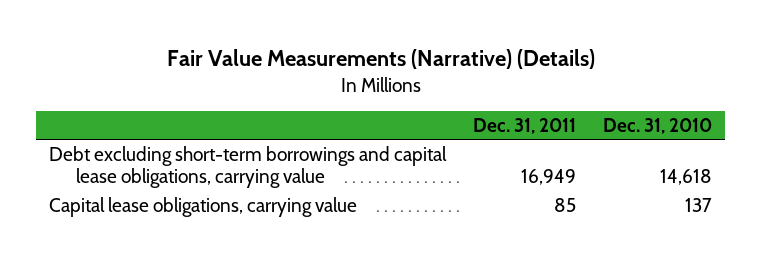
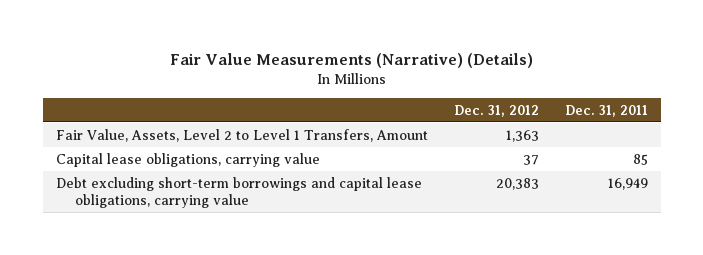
[602,117,712,134] Dec. 31, 2010 -> none
none -> [453,104,539,117] Dec. 31, 2012
none -> [55,128,428,142] Fair Value, Assets, Level 2 to Level 1 Transfers, Amount
[49,145,448,189] Debt excluding short-term borrowings and capital lease obligations, carrying value -> [55,176,422,208] Debt excluding short-term borrowings and capital lease obligations, carrying value

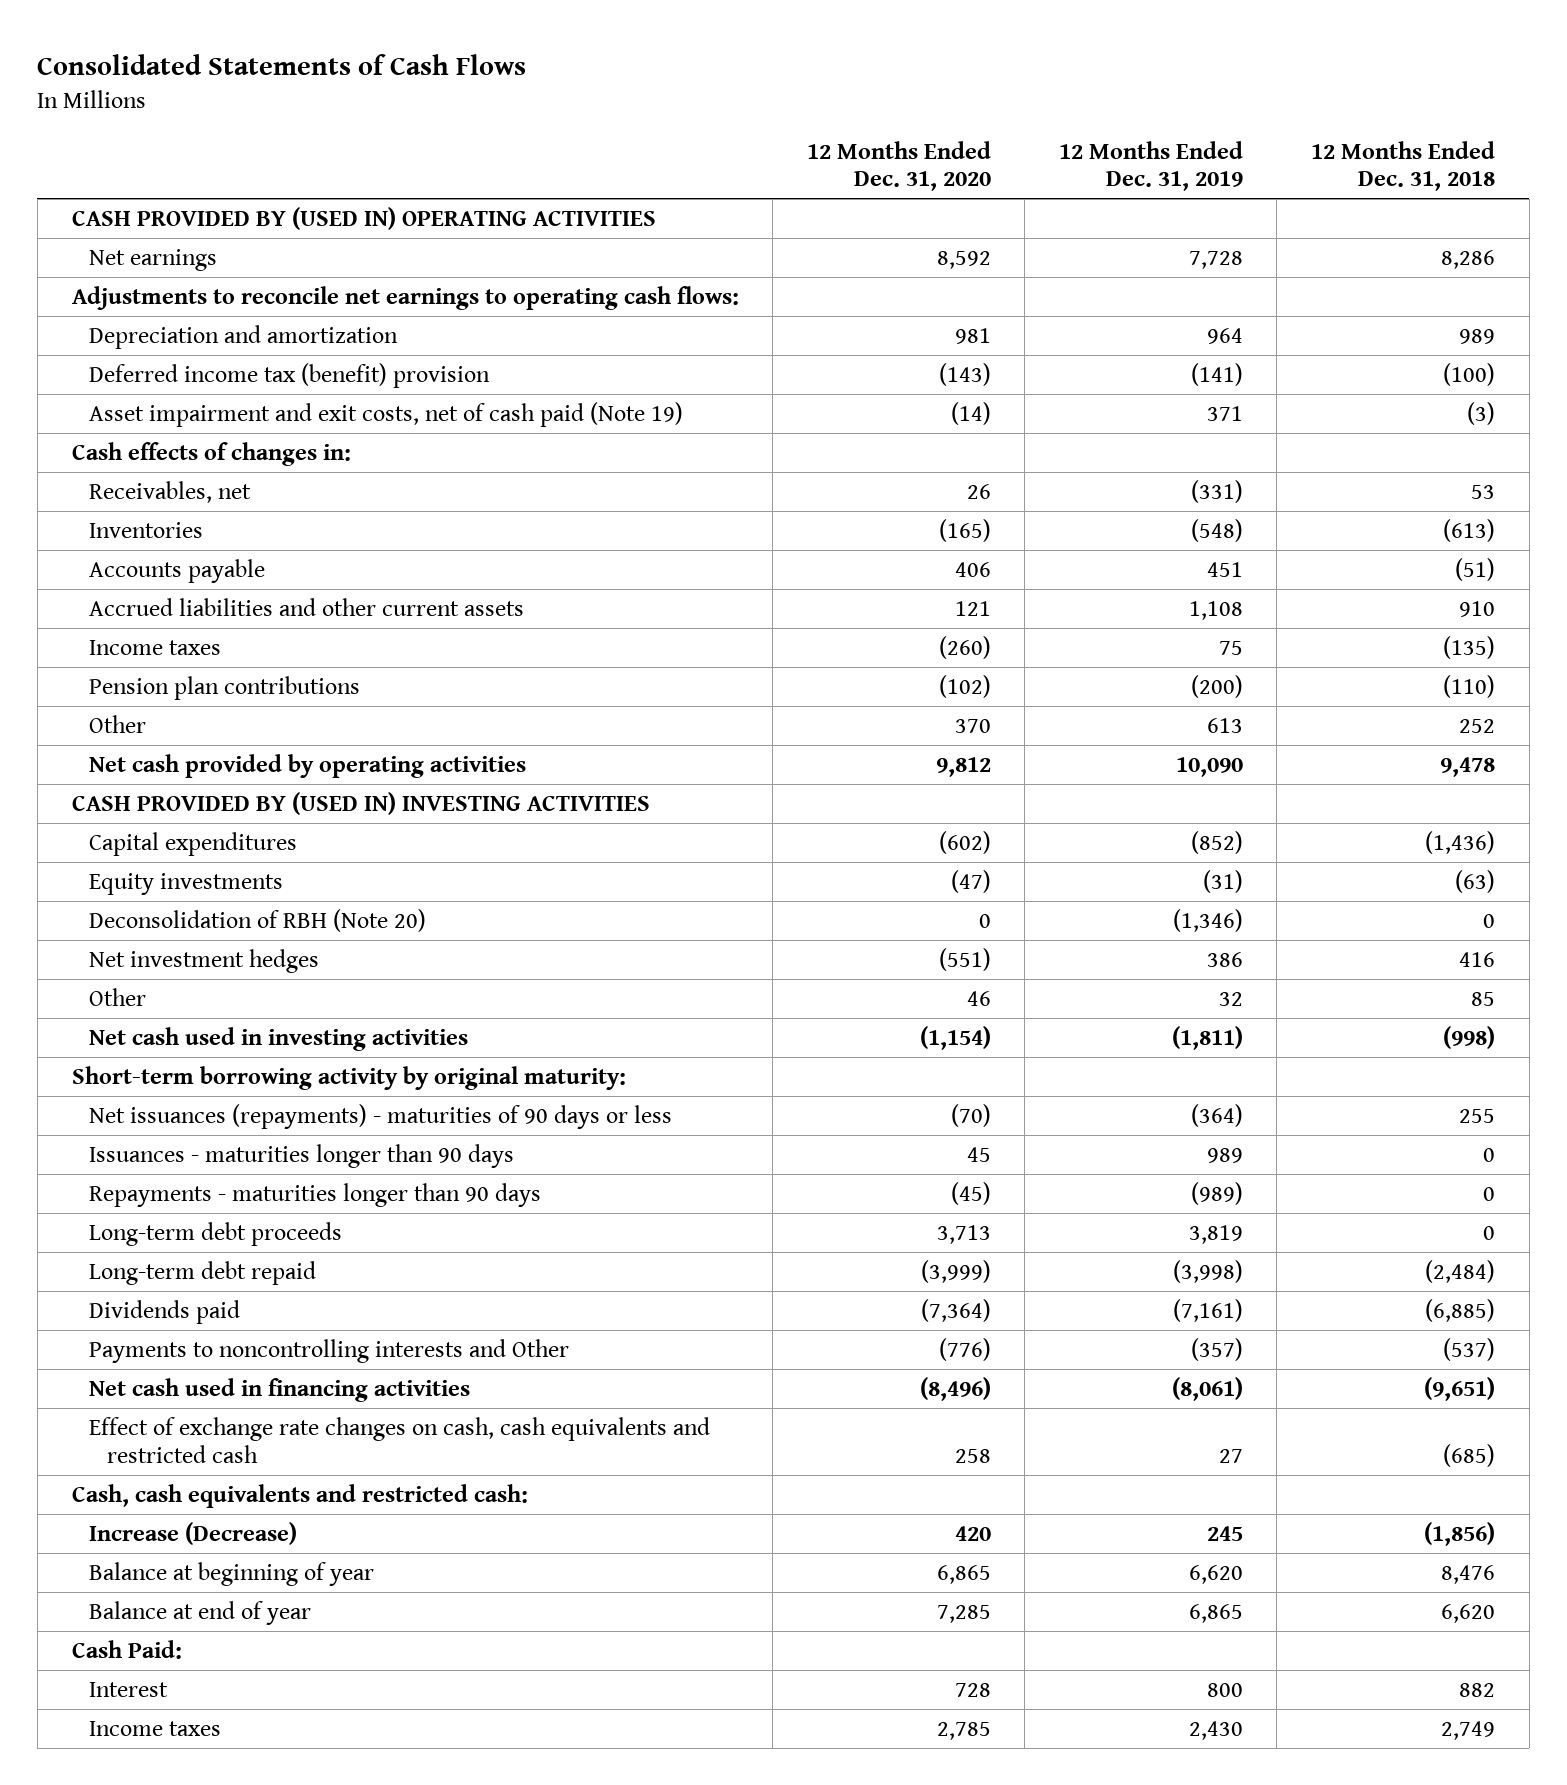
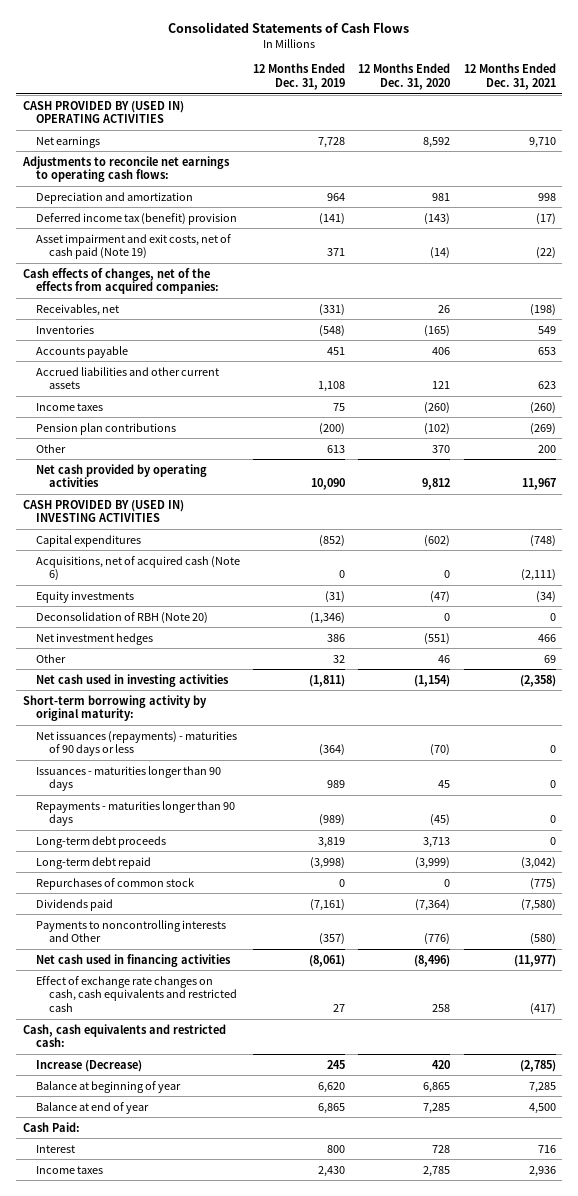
[1311,140,1496,192] 12 Months Ended Dec. 31, 2018 -> none
none -> [463,63,556,91] 12 Months Ended Dec. 31, 2021
[71,441,351,466] Cash effects of changes in: -> [22,267,219,295] Cash effects of changes, net of the effects from acquired companies:
none -> [35,555,240,582] Acquisitions, net of acquired cash (Note 6)
none -> [35,877,194,890] Repurchases of common stock

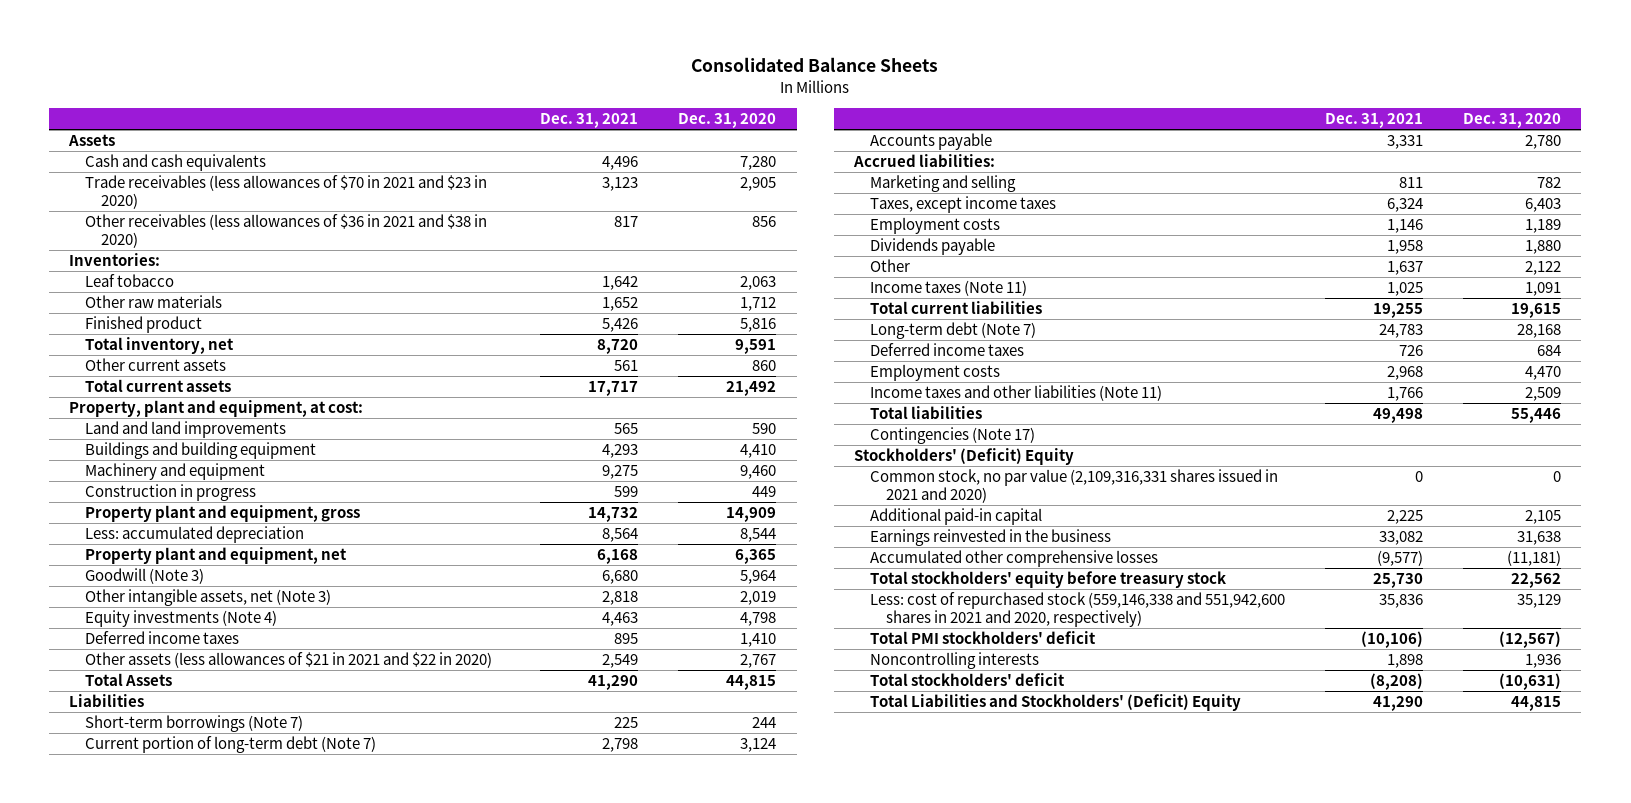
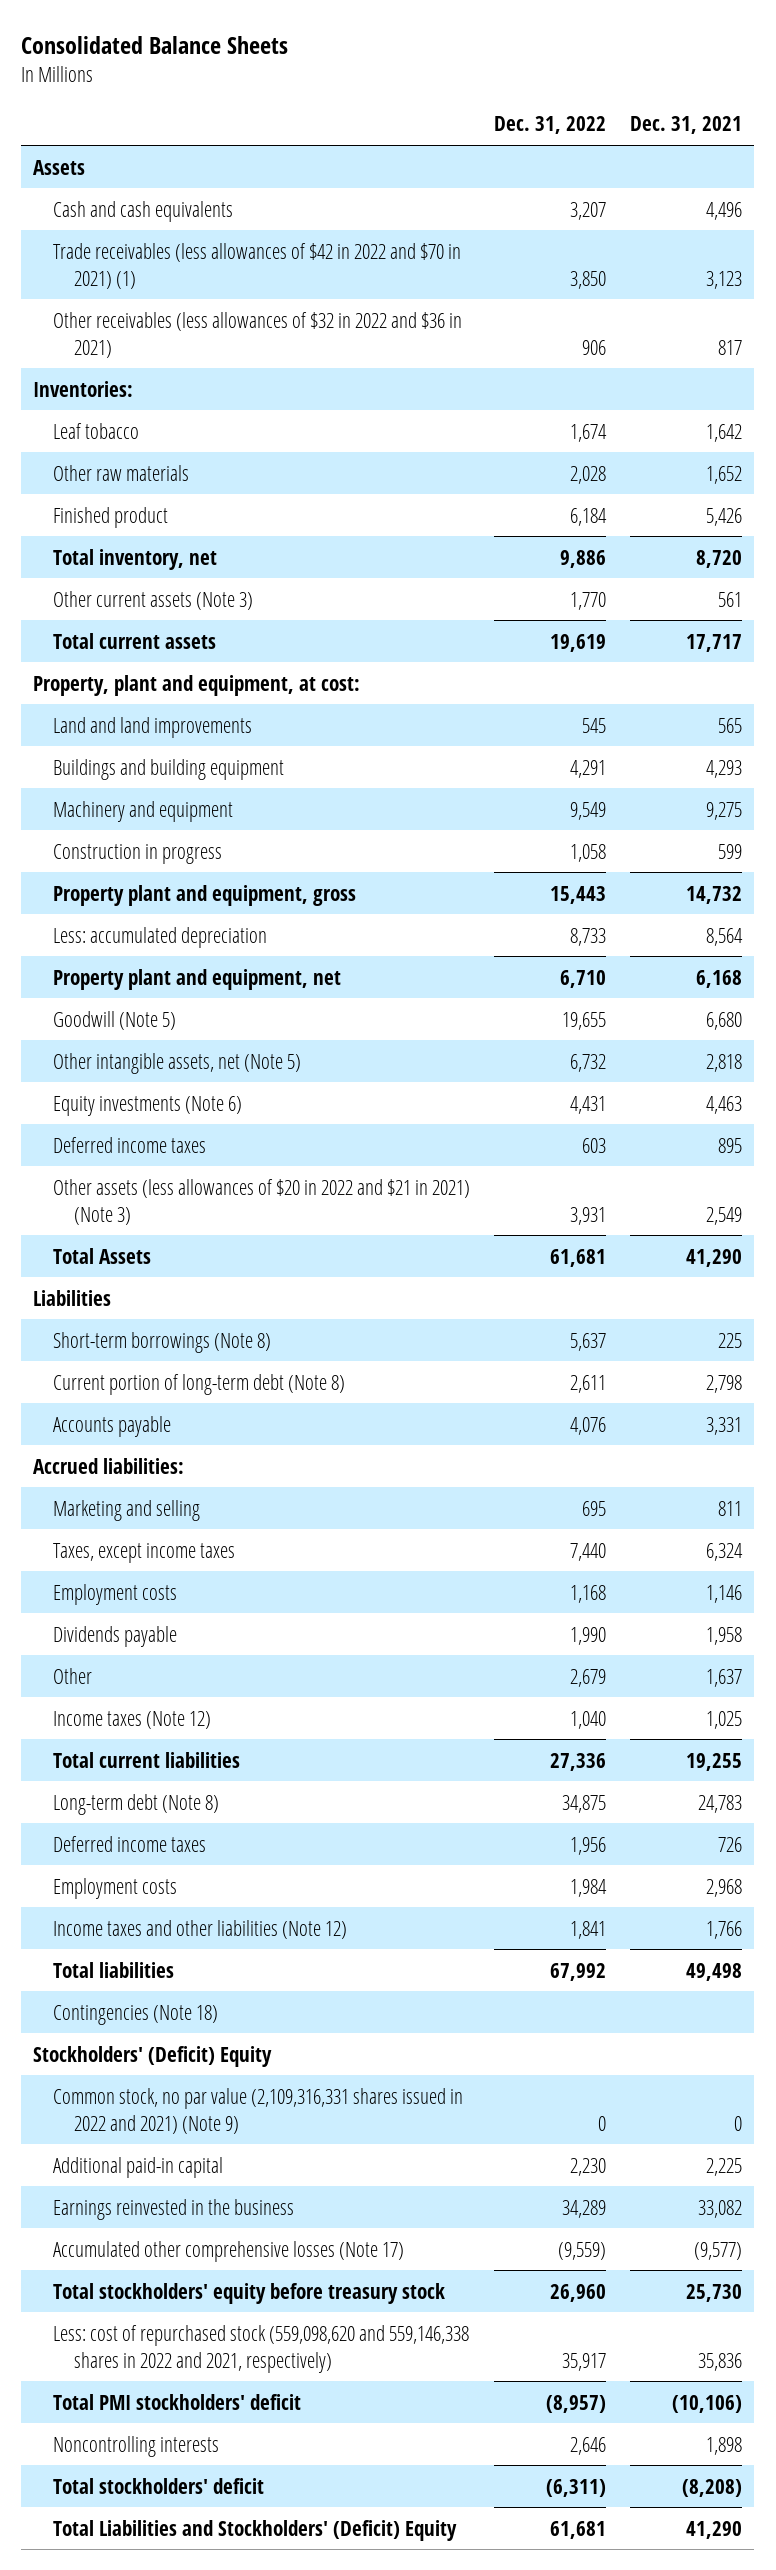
[678,112,777,128] Dec. 31, 2020 -> none
none -> [494,116,607,135] Dec. 31, 2022
[85,175,488,209] Trade receivables (less allowances of $70 in 2021 and $23 in 2020) -> [53,242,462,289] Trade receivables (less allowances of $42 in 2022 and $70 in 2021) (1)
[85,214,488,248] Other receivables (less allowances of $36 in 2021 and $38 in 2020) -> [53,311,463,358] Other receivables (less allowances of $32 in 2022 and $36 in 2021)
[85,358,227,372] Other current assets -> [53,590,254,610] Other current assets (Note 3)
[85,568,205,585] Goodwill (Note 3) -> [53,1010,177,1030] Goodwill (Note 5)
[85,589,332,607] Other intangible assets, net (Note 3) -> [53,1052,302,1074] Other intangible assets, net (Note 5)
[85,610,278,628] Equity investments (Note 4) -> [53,1095,243,1116] Equity investments (Note 6)
[85,652,493,669] Other assets (less allowances of $21 in 2021 and $22 in 2020) -> [53,1178,471,1225] Other assets (less allowances of $20 in 2022 and $21 in 2021) (Note 3)
[85,715,304,733] Short-term borrowings (Note 7) -> [53,1331,272,1353] Short-term borrowings (Note 8)
[85,736,377,754] Current portion of long-term debt (Note 7) -> [53,1373,346,1395] Current portion of long-term debt (Note 8)
[870,280,1028,297] Income taxes (Note 11) -> [53,1710,212,1729] Income taxes (Note 12)
[870,322,1037,340] Long-term debt (Note 7) -> [53,1793,220,1815] Long-term debt (Note 8)
[870,385,1163,402] Income taxes and other liabilities (Note 11) -> [53,1919,348,1939] Income taxes and other liabilities (Note 12)
[870,427,1036,445] Contingencies (Note 17) -> [53,2004,219,2025] Contingencies (Note 18)
[870,469,1279,503] Common stock, no par value (2,109,316,331 shares issued in 2021 and 2020) -> [53,2087,464,2134] Common stock, no par value (2,109,316,331 shares issued in 2022 and 2021) (Note 9)
[870,550,1159,568] Accumulated other comprehensive losses -> [53,2240,405,2262] Accumulated other comprehensive losses (Note 17)
[870,592,1286,627] Less: cost of repurchased stock (559,146,338 and 551,942,600 shares in 2021 and 2020, respectively) -> [53,2324,470,2373] Less: cost of repurchased stock (559,098,620 and 559,146,338 shares in 2022 and 2021, respectively)

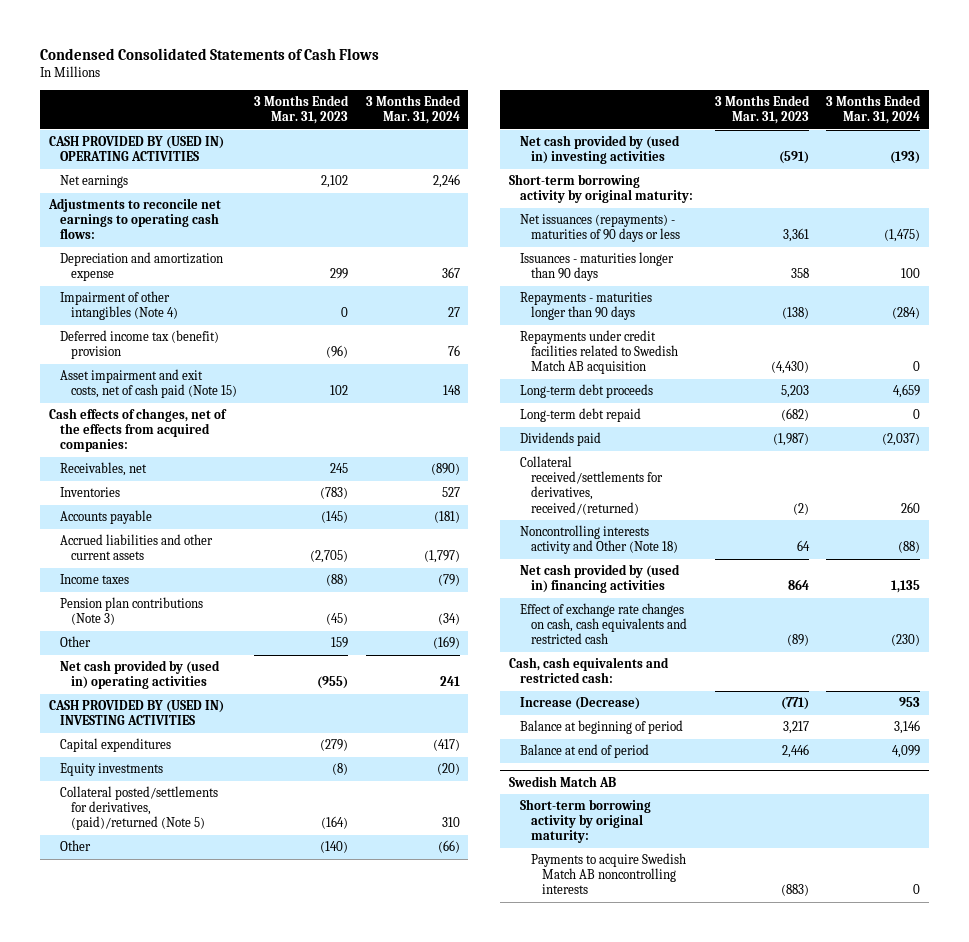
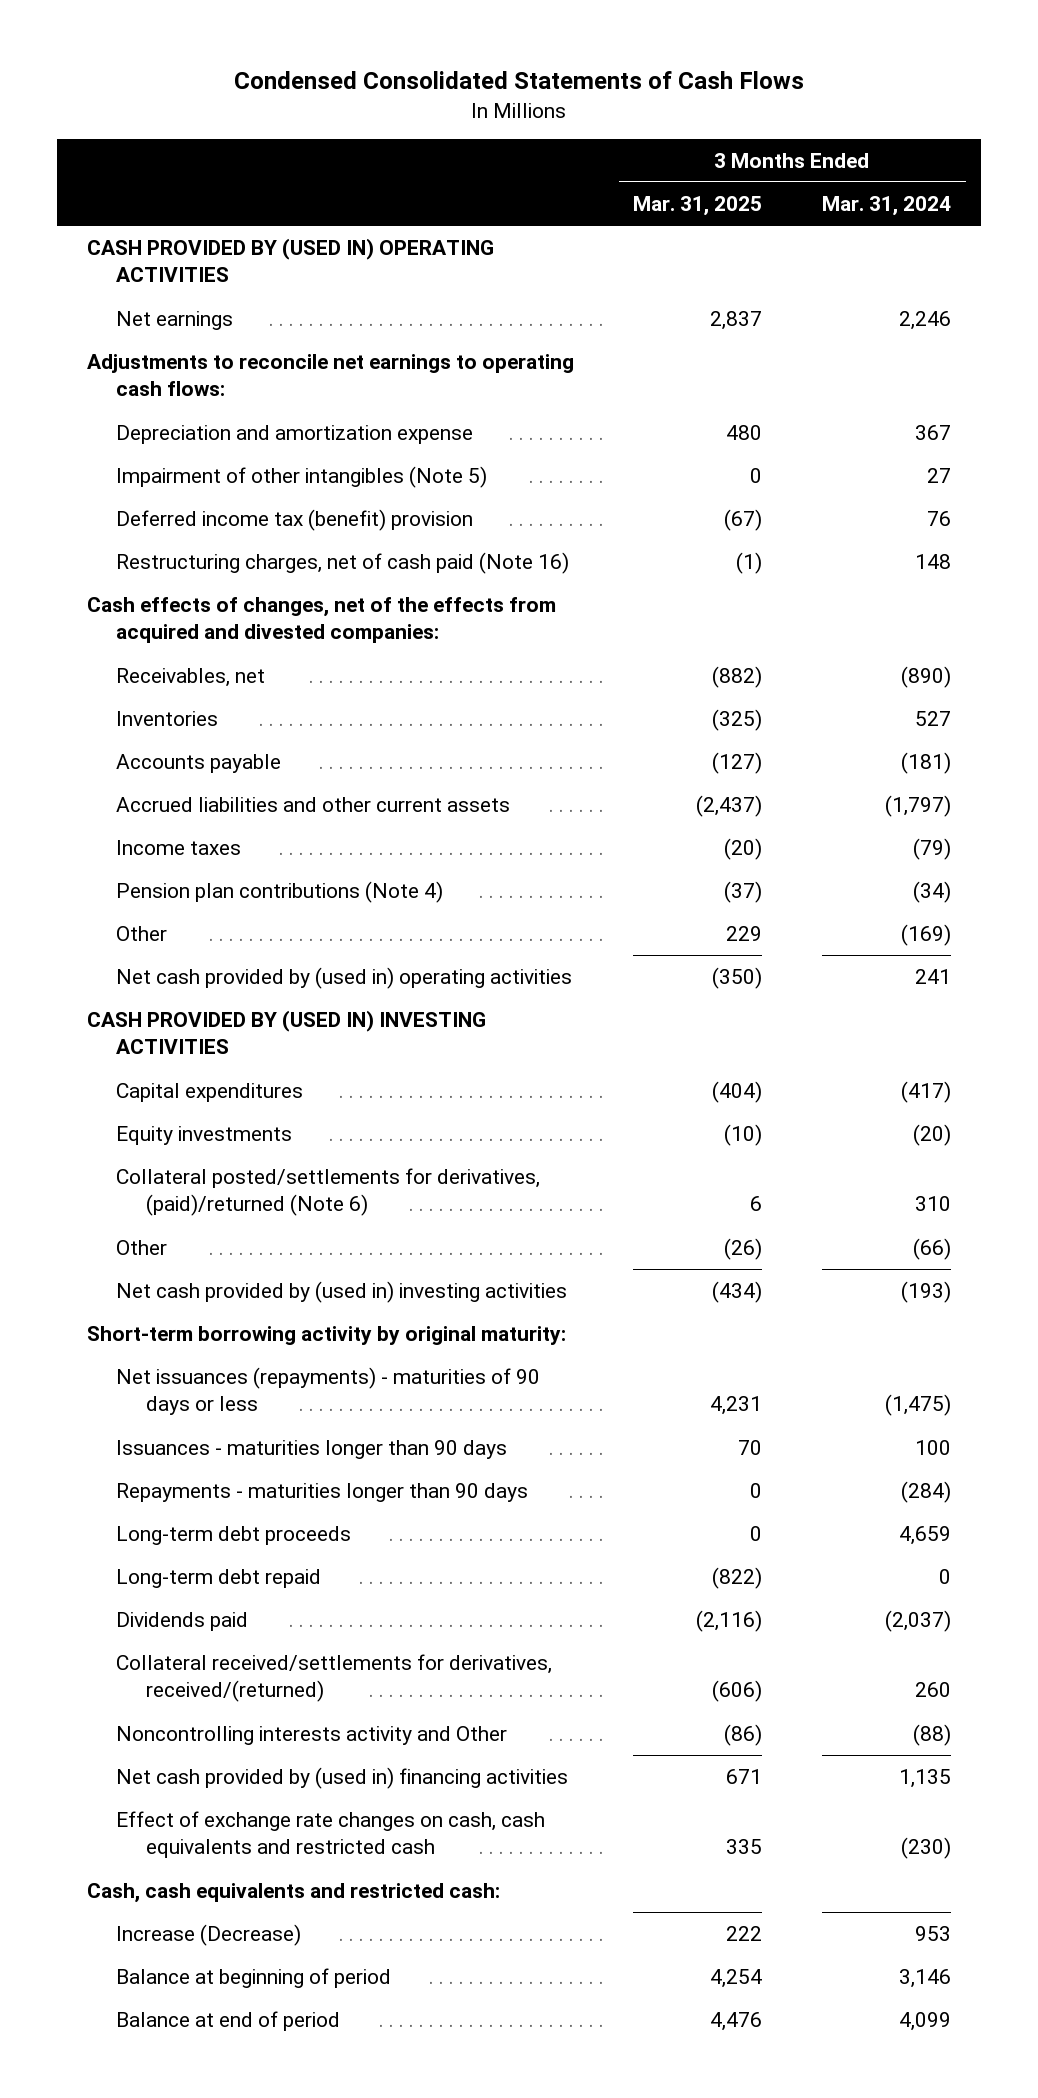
[254,95,350,125] 3 Months Ended Mar. 31, 2023 -> none
none -> [633,195,763,216] Mar. 31, 2025
[59,291,178,321] Impairment of other intangibles (Note 4) -> [116,466,488,489] Impairment of other intangibles (Note 5)
[59,369,237,399] Asset impairment and exit costs, net of cash paid (Note 15) -> [116,552,570,575] Restructuring charges, net of cash paid (Note 16)
[48,408,227,453] Cash effects of changes, net of the effects from acquired companies: -> [86,597,556,644] Cash effects of changes, net of the effects from acquired and divested companies:
[59,597,203,626] Pension plan contributions (Note 3) -> [116,881,444,904] Pension plan contributions (Note 4)
[59,786,218,831] Collateral posted/settlements for derivatives, (paid)/returned (Note 5) -> [116,1168,541,1217] Collateral posted/settlements for derivatives, (paid)/returned (Note 6)
[520,330,679,375] Repayments under credit facilities related to Swedish Match AB acquisition -> none
[520,525,679,555] Noncontrolling interests activity and Other (Note 18) -> [116,1726,508,1746] Noncontrolling interests activity and Other
[509,775,617,787] Swedish Match AB -> none
[520,799,652,844] Short-term borrowing activity by original maturity: -> none
[531,853,687,895] Payments to acquire Swedish Match AB noncontrolling interests -> none

